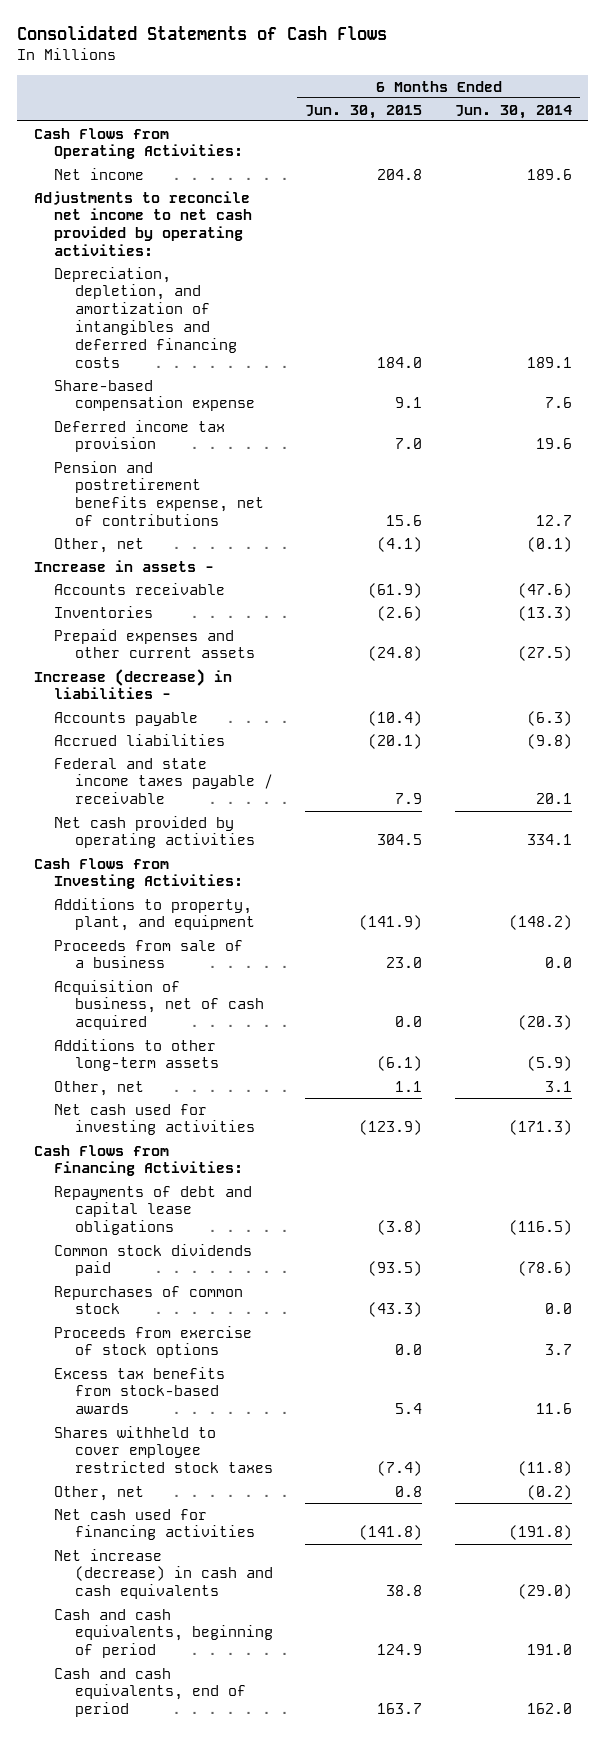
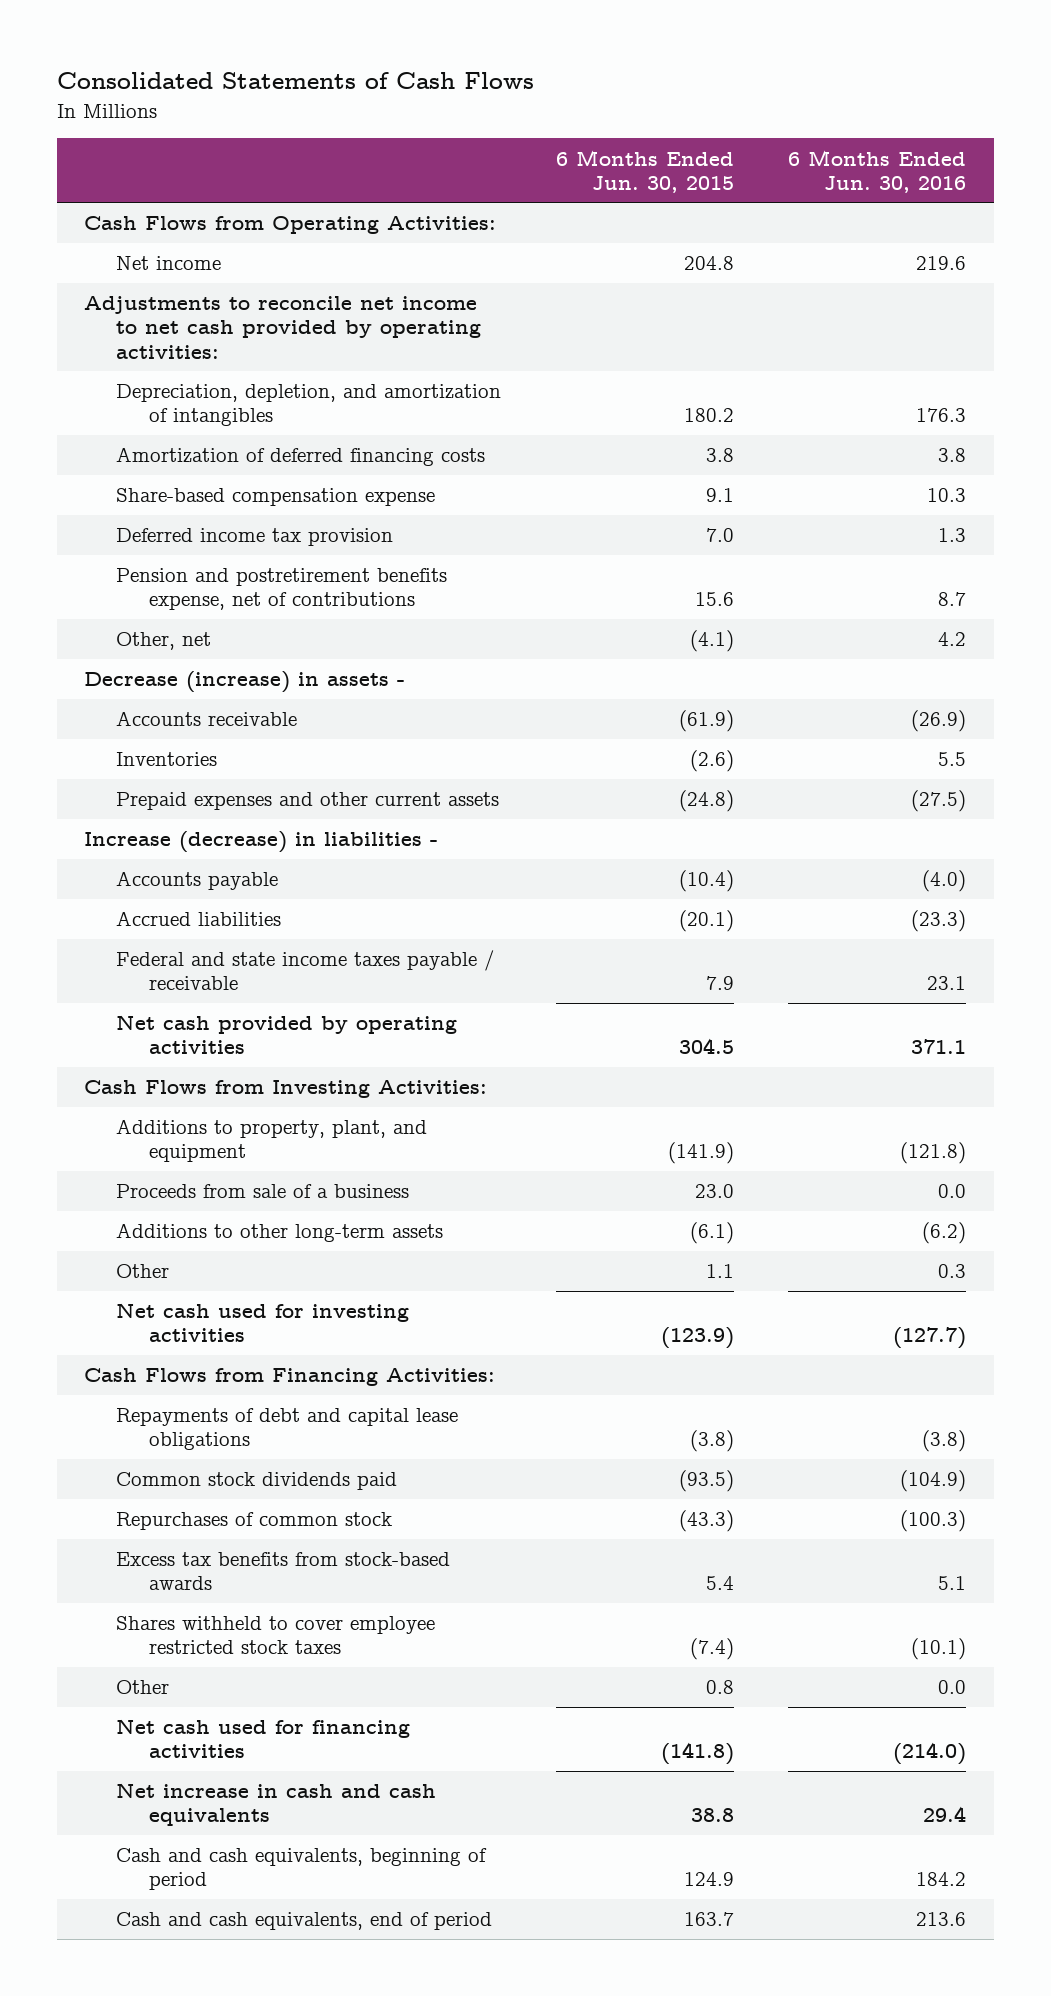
[454,104,572,119] Jun. 30, 2014 -> none
none -> [788,149,967,193] 6 Months Ended Jun. 30, 2016
[54,266,237,368] Depreciation, depletion, and amortization of intangibles and deferred financing costs -> [116,384,502,427] Depreciation, depletion, and amortization of intangibles
[377,356,423,368] 184.0 -> [683,408,734,423] 180.2
none -> [116,447,486,467] Amortization of deferred financing costs
[33,559,214,572] Increase in assets - -> [84,671,406,694] Decrease (increase) in assets -
[54,979,264,1031] Acquisition of business, net of cash acquired -> none
[54,1080,145,1096] Other, net -> [116,1264,170,1279] Other
[54,1325,253,1359] Proceeds from exercise of stock options -> none
[54,1485,145,1501] Other, net -> [116,1680,170,1695] Other
[54,1548,273,1600] Net increase (decrease) in cash and cash equivalents -> [116,1783,437,1827] Net increase in cash and cash equivalents

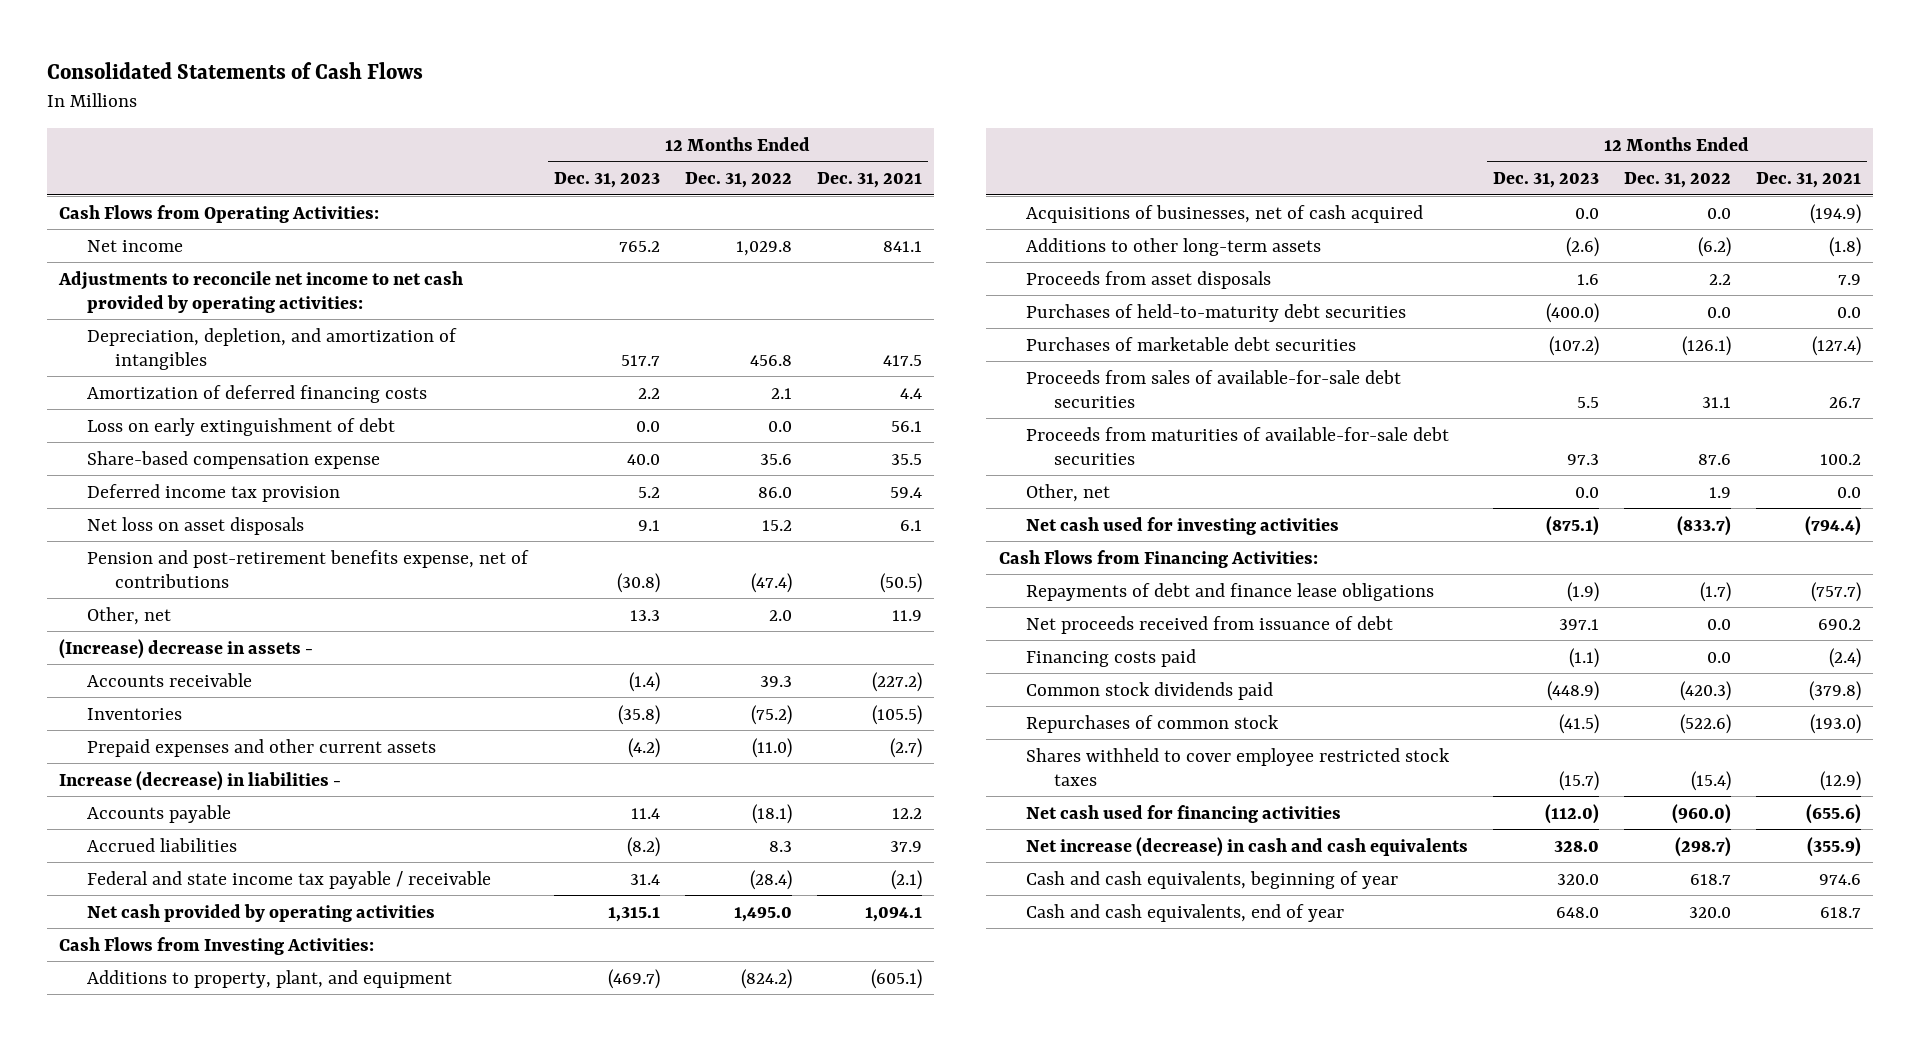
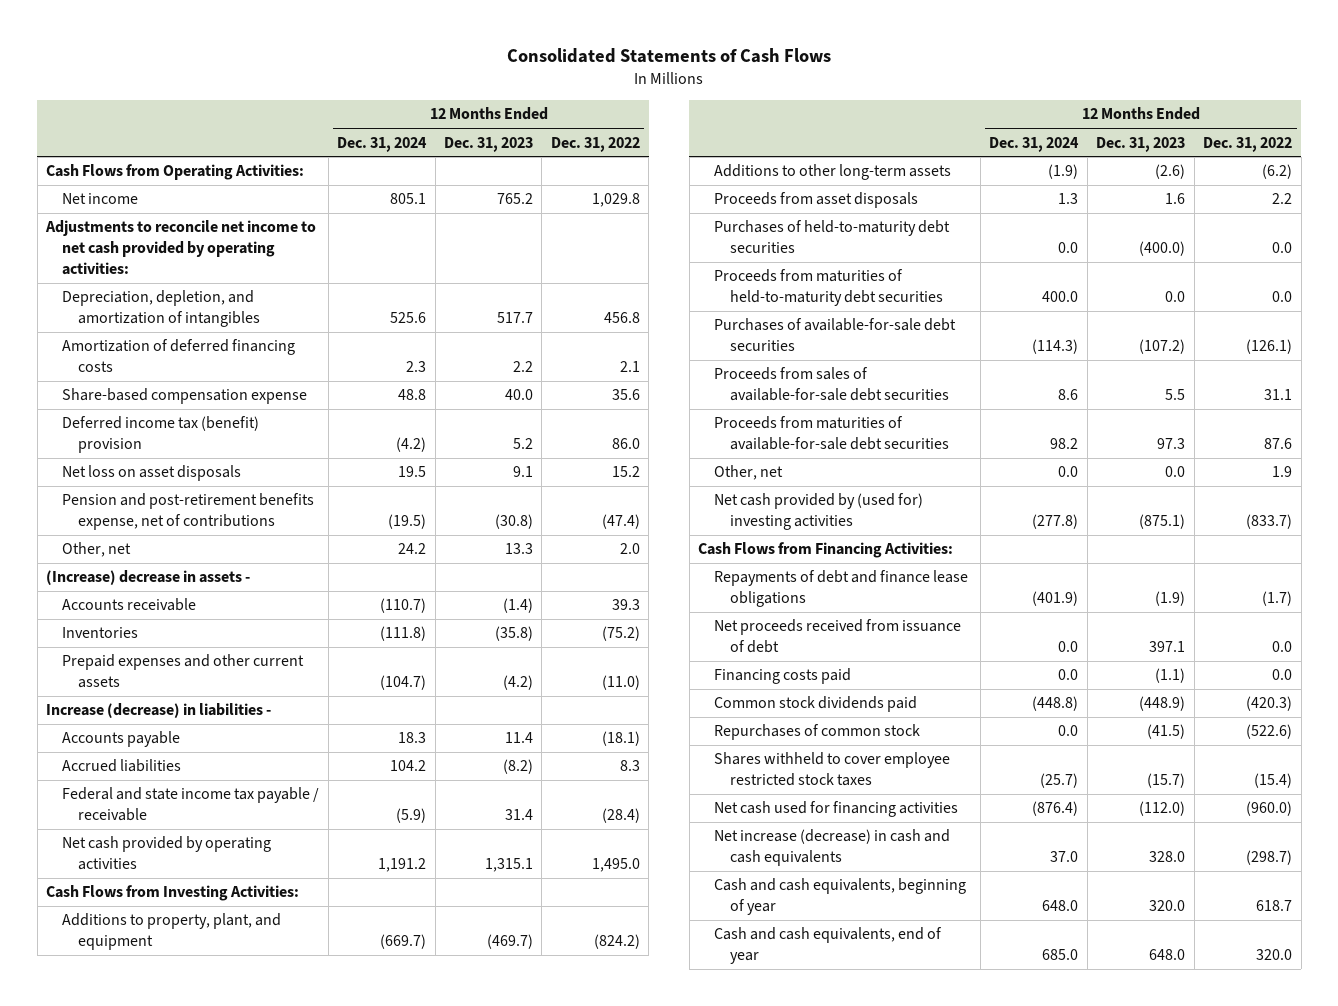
[816,172,922,189] Dec. 31, 2021 -> none
none -> [337,136,428,152] Dec. 31, 2024
[86,417,395,436] Loss on early extinguishment of debt -> none
[86,483,340,502] Deferred income tax provision -> [62,416,260,454] Deferred income tax (benefit) provision
[1026,204,1424,223] Acquisitions of businesses, net of cash acquired -> none
none -> [714,269,944,307] Proceeds from maturities of held-to-maturity debt securities
[1026,336,1357,351] Purchases of marketable debt securities -> [714,318,957,352] Purchases of available-for-sale debt securities
[1026,516,1340,535] Net cash used for investing activities -> [714,493,924,531] Net cash provided by (used for) investing activities

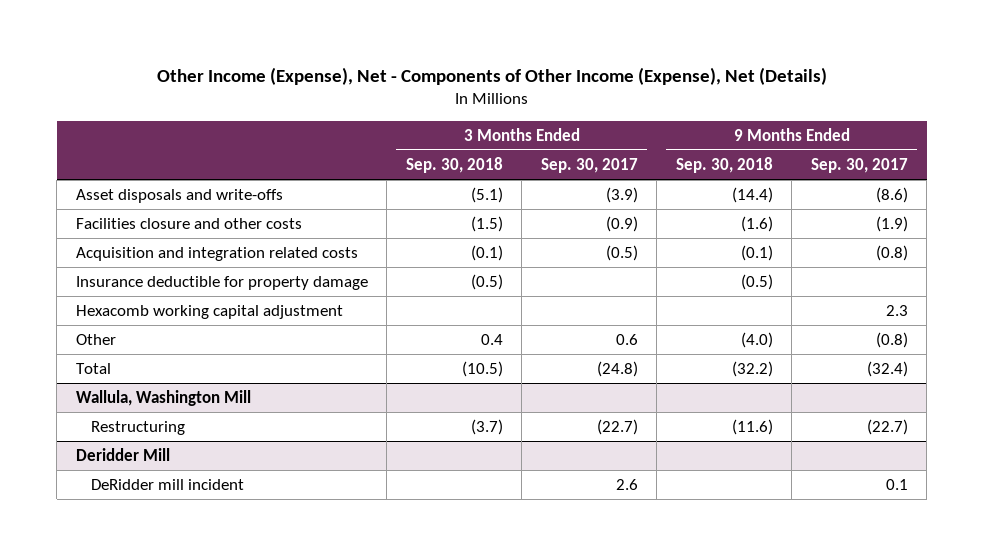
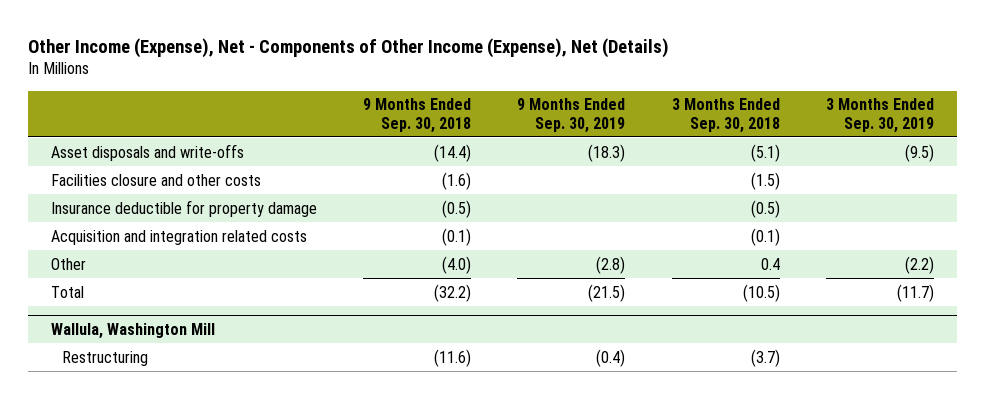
[540,158,638,174] Sep. 30, 2017 -> none
[810,158,908,174] Sep. 30, 2017 -> none
none -> [517,98,626,133] 9 Months Ended Sep. 30, 2019
none -> [825,98,934,133] 3 Months Ended Sep. 30, 2019
[75,305,343,320] Hexacomb working capital adjustment -> none
[75,247,358,262] Acquisition and integration related costs -> [51,229,308,245] Acquisition and integration related costs
[75,448,170,462] Deridder Mill -> none
[90,479,244,491] DeRidder mill incident -> none

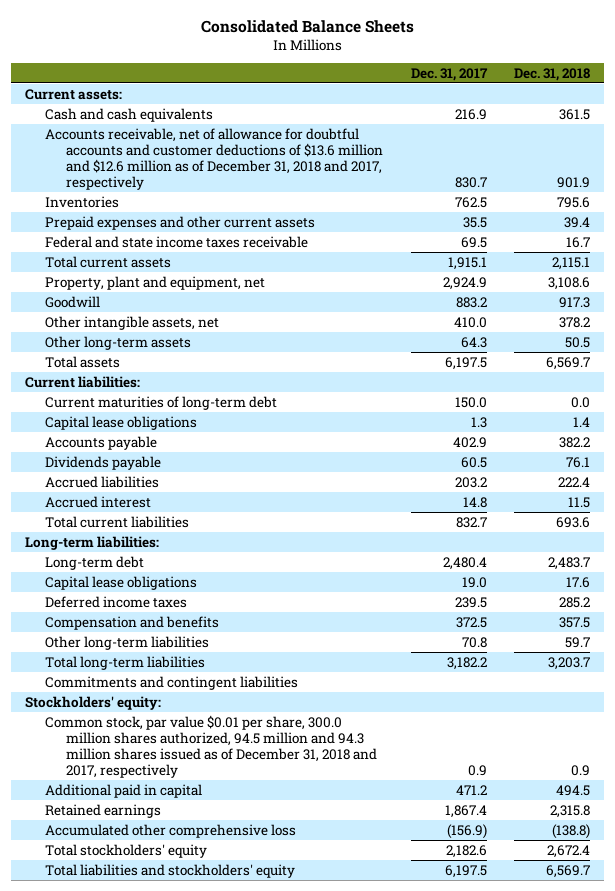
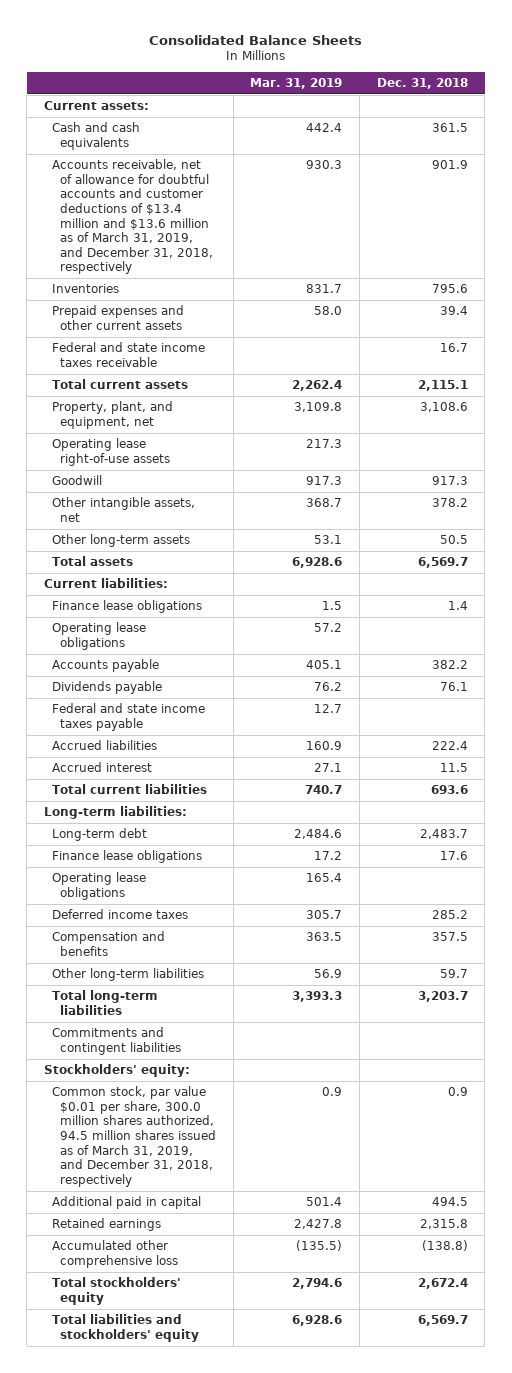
[410,67,488,81] Dec. 31, 2017 -> none
none -> [250,78,343,90] Mar. 31, 2019
[45,127,383,191] Accounts receivable, net of allowance for doubtful accounts and customer deductions of $13.6 million and $12.6 million as of December 31, 2018 and 2017, respectively -> [52,159,214,275] Accounts receivable, net of allowance for doubtful accounts and customer deductions of $13.4 million and $13.6 million as of March 31, 2019, and December 31, 2018, respectively
[45,275,266,290] Property, plant and equipment, net -> [52,401,174,429] Property, plant, and equipment, net
none -> [52,438,171,466] Operating lease right-of-use assets
[45,395,278,410] Current maturities of long-term debt -> none
[45,415,198,430] Capital lease obligations -> [52,600,203,614] Finance lease obligations
none -> [52,622,147,650] Operating lease obligations
none -> [52,703,206,731] Federal and state income taxes payable
[45,575,198,590] Capital lease obligations -> [52,850,203,864] Finance lease obligations
none -> [52,872,147,900] Operating lease obligations
[45,714,377,779] Common stock, par value $0.01 per share, 300.0 million shares authorized, 94.5 million and 94.3 million shares issued as of December 31, 2018 and 2017, respectively -> [52,1086,217,1187] Common stock, par value $0.01 per share, 300.0 million shares authorized, 94.5 million shares issued as of March 31, 2019, and December 31, 2018, respectively

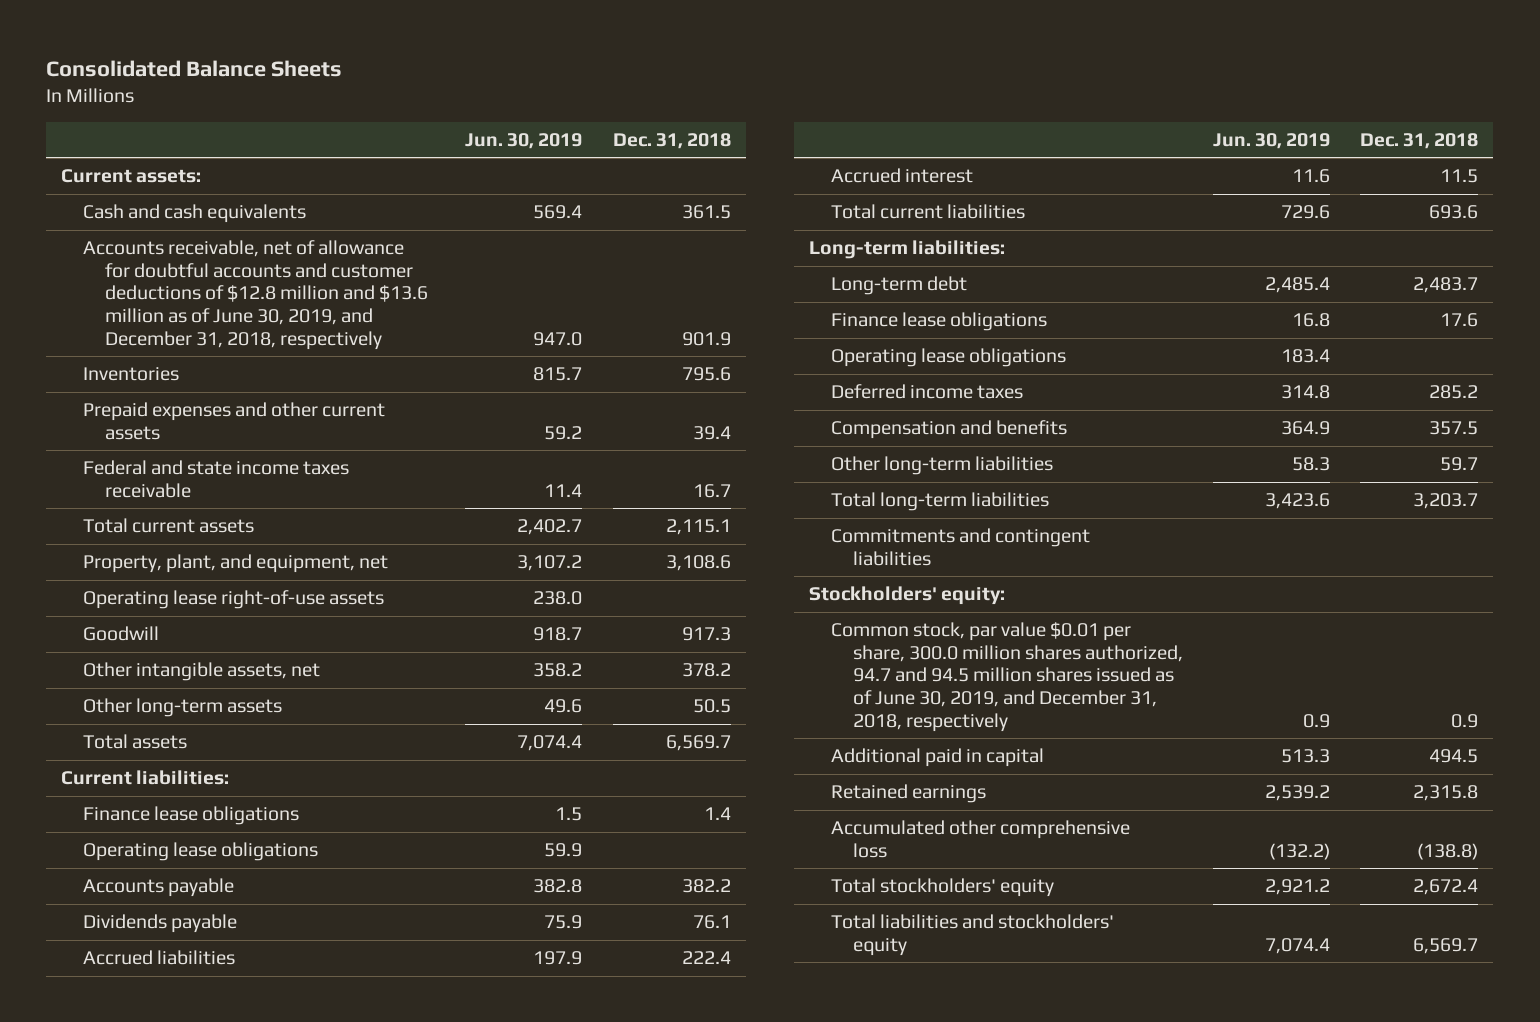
[250,78,343,90] Mar. 31, 2019 -> none
none -> [465,132,583,149] Jun. 30, 2019
[52,159,214,275] Accounts receivable, net of allowance for doubtful accounts and customer deductions of $13.4 million and $13.6 million as of March 31, 2019, and December 31, 2018, respectively -> [83,240,429,350] Accounts receivable, net of allowance for doubtful accounts and customer deductions of $12.8 million and $13.6 million as of June 30, 2019, and December 31, 2018, respectively
[52,703,206,731] Federal and state income taxes payable -> none
[52,1086,217,1187] Common stock, par value $0.01 per share, 300.0 million shares authorized, 94.5 million shares issued as of March 31, 2019, and December 31, 2018, respectively -> [831,622,1184,732] Common stock, par value $0.01 per share, 300.0 million shares authorized, 94.7 and 94.5 million shares issued as of June 30, 2019, and December 31, 2018, respectively

